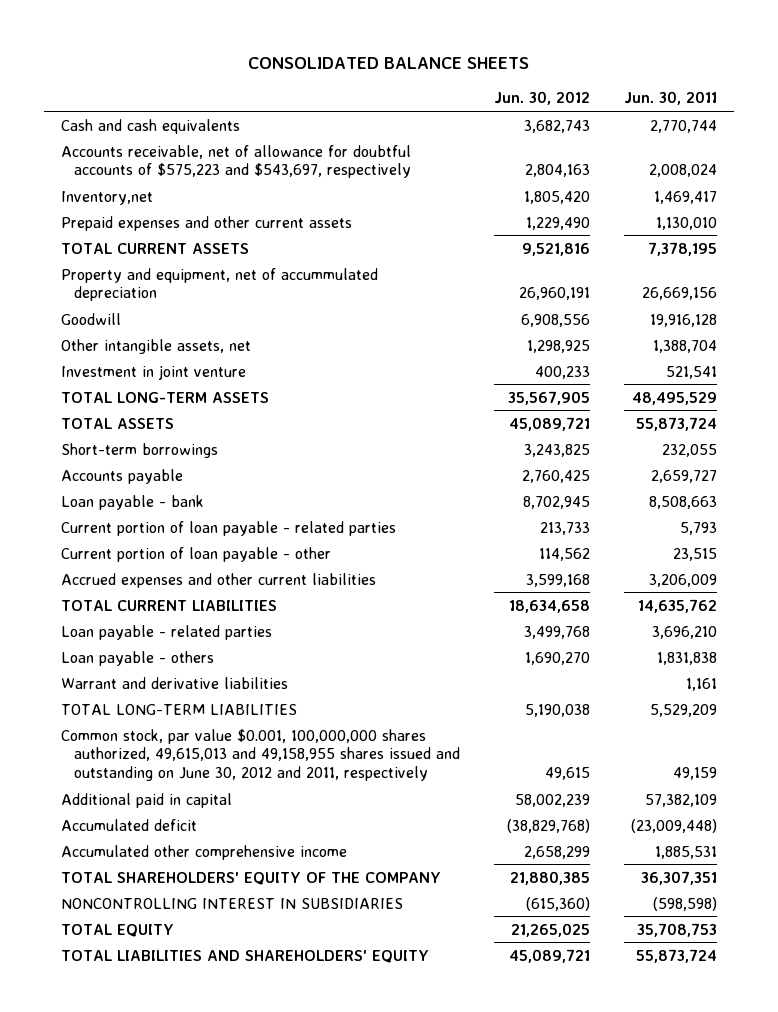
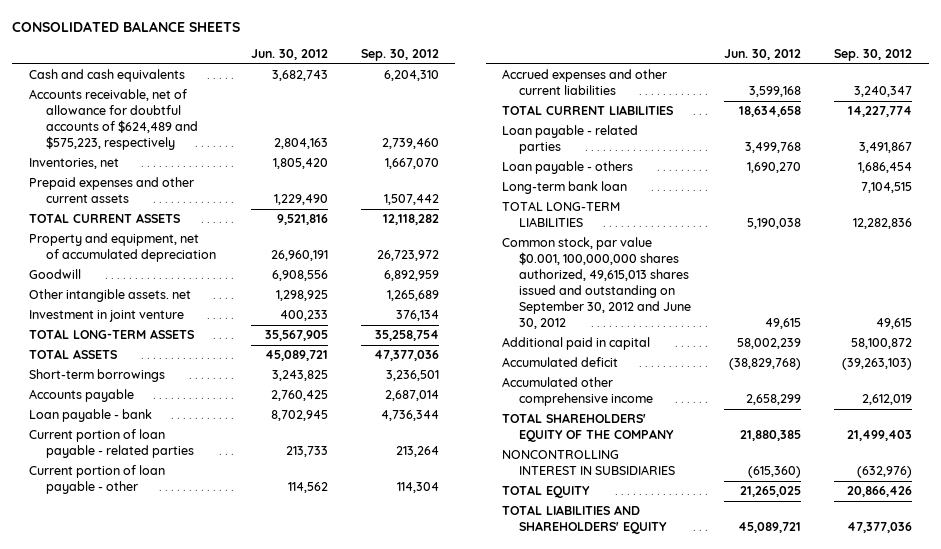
[623,91,717,106] Jun. 30, 2011 -> none
none -> [360,49,439,62] Sep. 30, 2012
[61,144,412,179] Accounts receivable, net of allowance for doubtful accounts of $575,223 and $543,697, respectively -> [28,89,198,151] Accounts receivable, net of allowance for doubtful accounts of $624,489 and $575,223, respectively
[61,190,154,205] Inventory,net -> [28,158,119,170] Inventories, net
[61,267,379,302] Property and equipment, net of accummulated depreciation -> [28,233,216,263] Property and equipment, net of accumulated depreciation
[61,338,252,354] Other intangible assets, net -> [28,289,191,303] Other intangible assets. net
[61,676,289,689] Warrant and derivative liabilities -> none
none -> [502,181,628,195] Long-term bank loan
[61,728,460,782] Common stock, par value $0.001, 100,000,000 shares authorized, 49,615,013 and 49,158,955 shares issued and outstanding on June 30, 2012 and 2011, respectively -> [502,237,692,329] Common stock, par value $0.001, 100,000,000 shares authorized, 49,615,013 shares issued and outstanding on September 30, 2012 and June 30, 2012

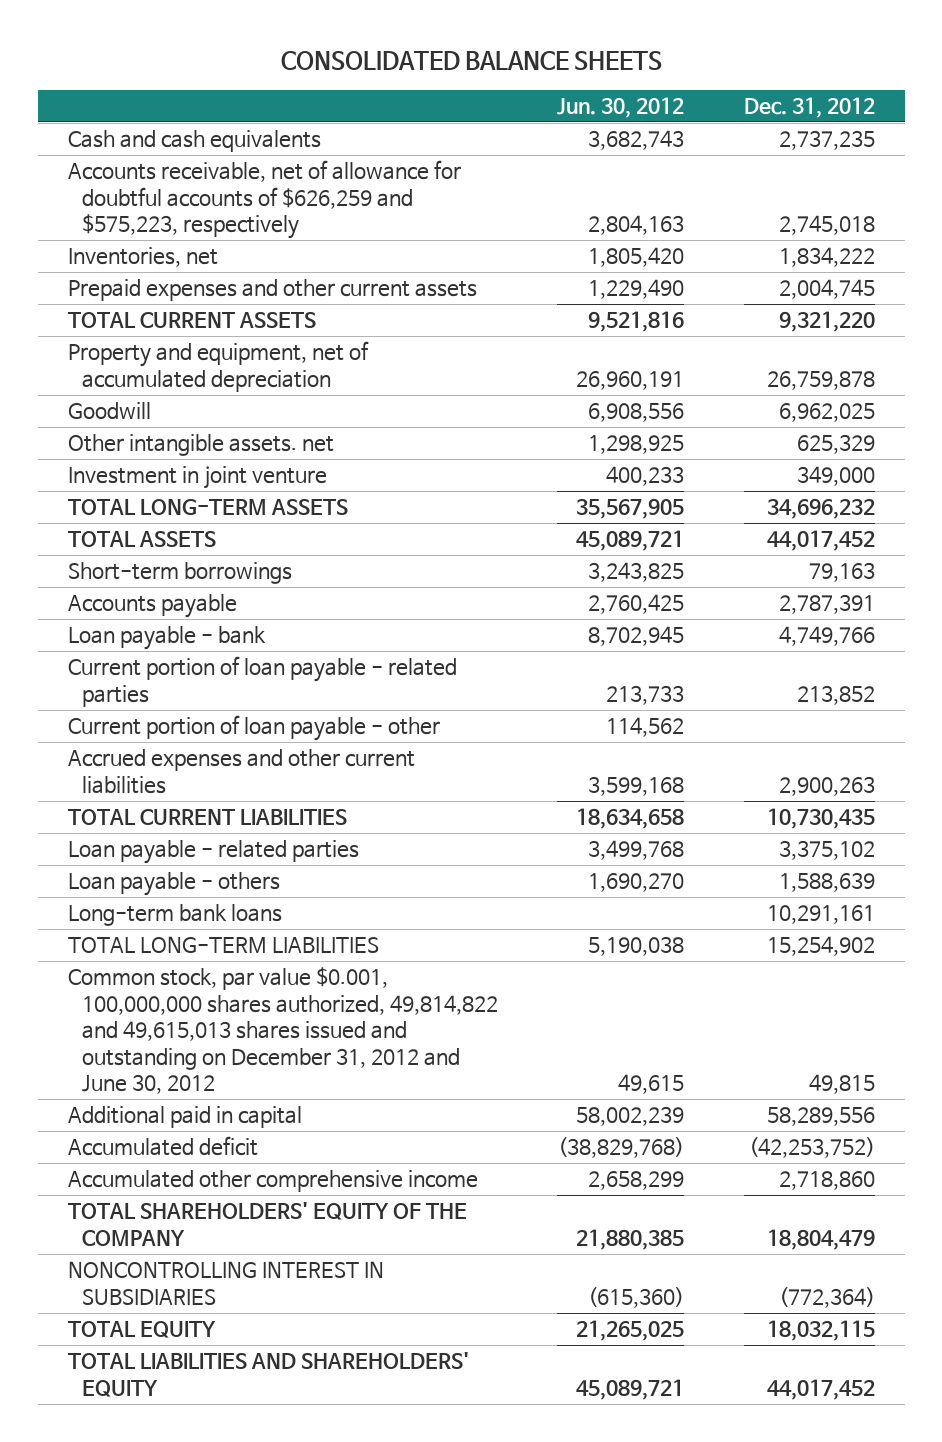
[360,49,439,62] Sep. 30, 2012 -> none
none -> [743,97,875,119] Dec. 31, 2012
[28,89,198,151] Accounts receivable, net of allowance for doubtful accounts of $624,489 and $575,223, respectively -> [67,160,461,240] Accounts receivable, net of allowance for doubtful accounts of $626,259 and $575,223, respectively
[502,181,628,195] Long-term bank loan -> [67,904,282,927] Long-term bank loans
[502,237,692,329] Common stock, par value $0.001, 100,000,000 shares authorized, 49,615,013 shares issued and outstanding on September 30, 2012 and June 30, 2012 -> [67,967,498,1095] Common stock, par value $0.001, 100,000,000 shares authorized, 49,814,822 and 49,615,013 shares issued and outstanding on December 31, 2012 and June 30, 2012

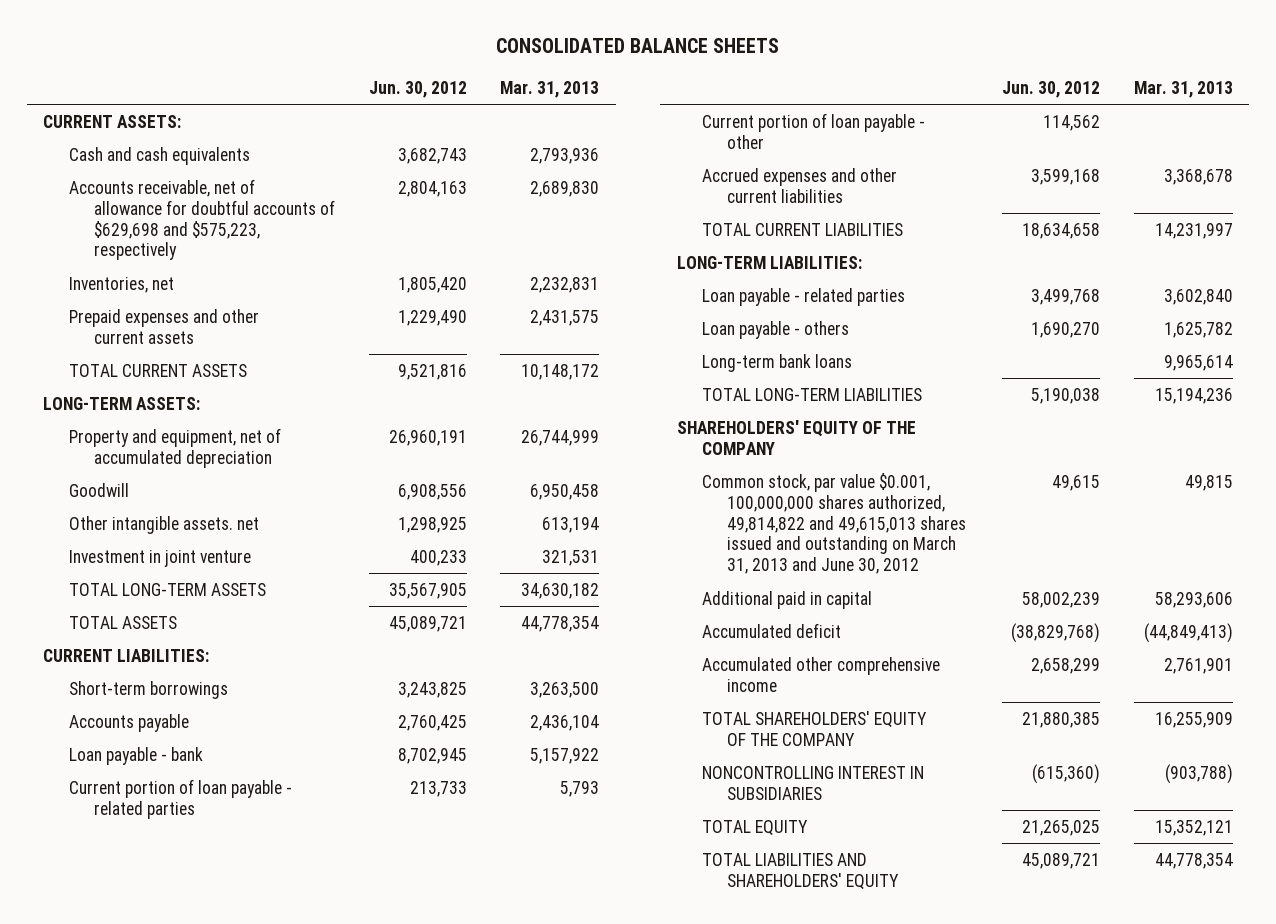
[743,97,875,119] Dec. 31, 2012 -> none
none -> [500,80,600,98] Mar. 31, 2013
none -> [43,114,182,128] CURRENT ASSETS:
[67,160,461,240] Accounts receivable, net of allowance for doubtful accounts of $626,259 and $575,223, respectively -> [68,178,335,261] Accounts receivable, net of allowance for doubtful accounts of $629,698 and $575,223, respectively
none -> [43,396,201,410] LONG-TERM ASSETS:
none -> [43,648,210,662] CURRENT LIABILITIES:
none -> [676,255,862,269] LONG-TERM LIABILITIES:
none -> [676,419,916,455] SHAREHOLDERS' EQUITY OF THE COMPANY
[67,967,498,1095] Common stock, par value $0.001, 100,000,000 shares authorized, 49,814,822 and 49,615,013 shares issued and outstanding on December 31, 2012 and June 30, 2012 -> [701,472,967,575] Common stock, par value $0.001, 100,000,000 shares authorized, 49,814,822 and 49,615,013 shares issued and outstanding on March 31, 2013 and June 30, 2012

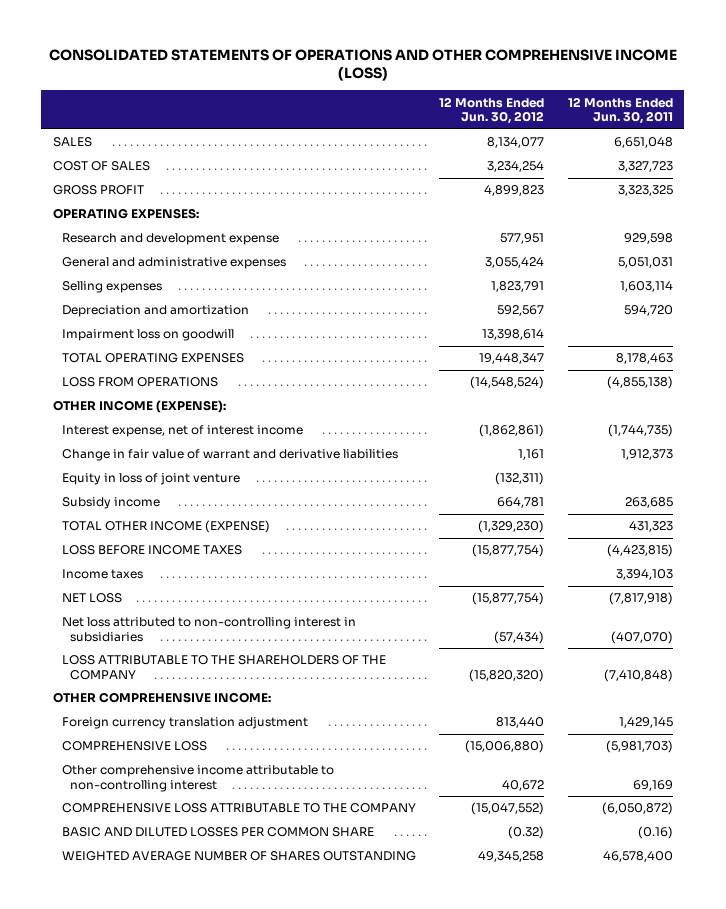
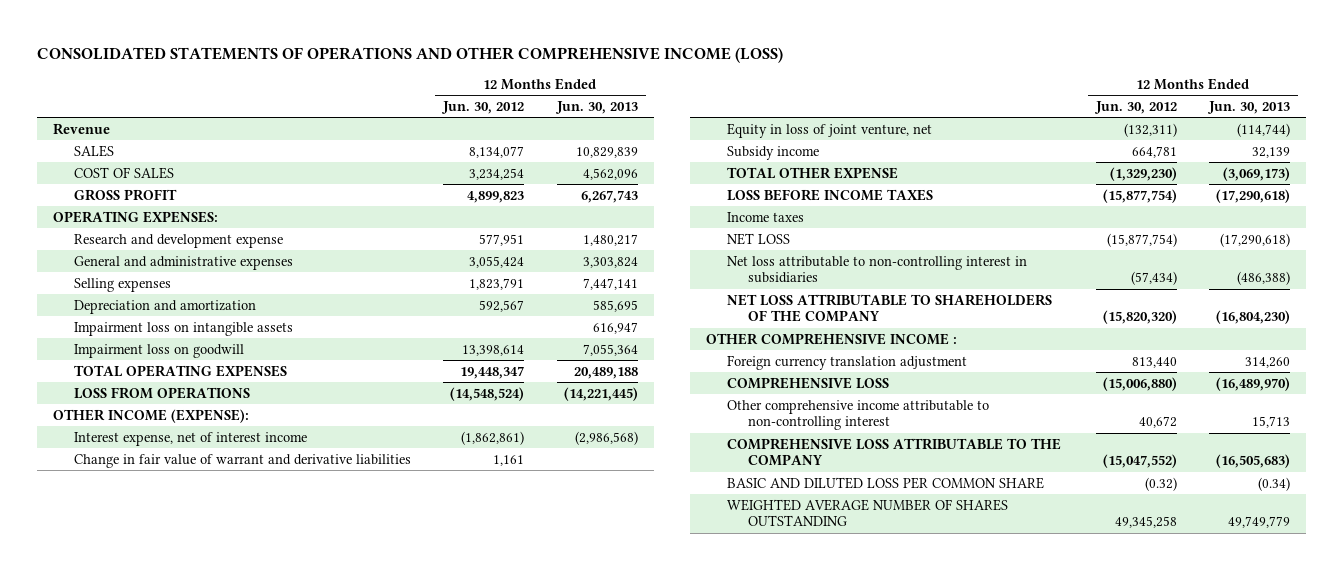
[567,96,673,125] 12 Months Ended Jun. 30, 2011 -> none
none -> [554,101,638,115] Jun. 30, 2013
none -> [52,122,110,135] Revenue
none -> [74,321,294,336] Impairment loss on intangible assets
[61,473,240,486] Equity in loss of joint venture -> [726,122,932,138] Equity in loss of joint venture, net
[61,520,270,534] TOTAL OTHER INCOME (EXPENSE) -> [726,166,898,179] TOTAL OTHER EXPENSE
[61,617,356,642] Net loss attributed to non-controlling interest in subsidiaries -> [726,255,1027,284] Net loss attributable to non-controlling interest in subsidiaries
[61,655,386,680] LOSS ATTRIBUTABLE TO THE SHAREHOLDERS OF THE COMPANY -> [726,293,1052,323] NET LOSS ATTRIBUTABLE TO SHAREHOLDERS OF THE COMPANY
[53,692,272,704] OTHER COMPREHENSIVE INCOME: -> [705,332,957,345] OTHER COMPREHENSIVE INCOME :
[61,827,374,838] BASIC AND DILUTED LOSSES PER COMMON SHARE -> [726,476,1044,489] BASIC AND DILUTED LOSS PER COMMON SHARE

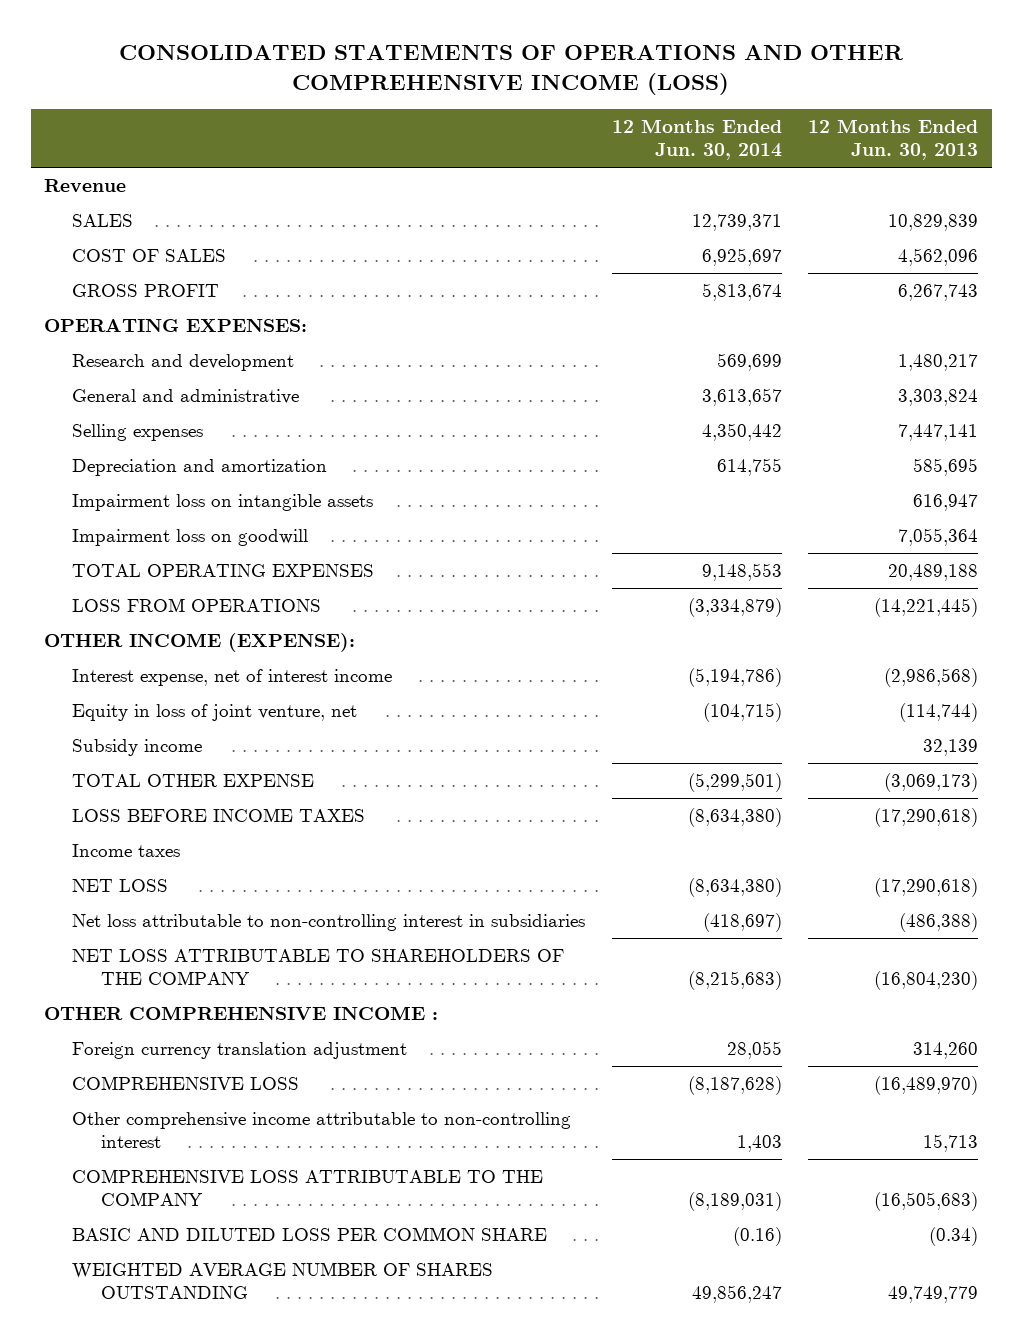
[441,101,525,115] Jun. 30, 2012 -> none
none -> [611,119,782,161] 12 Months Ended Jun. 30, 2014
[74,233,284,248] Research and development expense -> [72,354,295,372] Research and development
[74,255,294,270] General and administrative expenses -> [72,389,300,405] General and administrative
[74,453,412,468] Change in fair value of warrant and derivative liabilities -> none

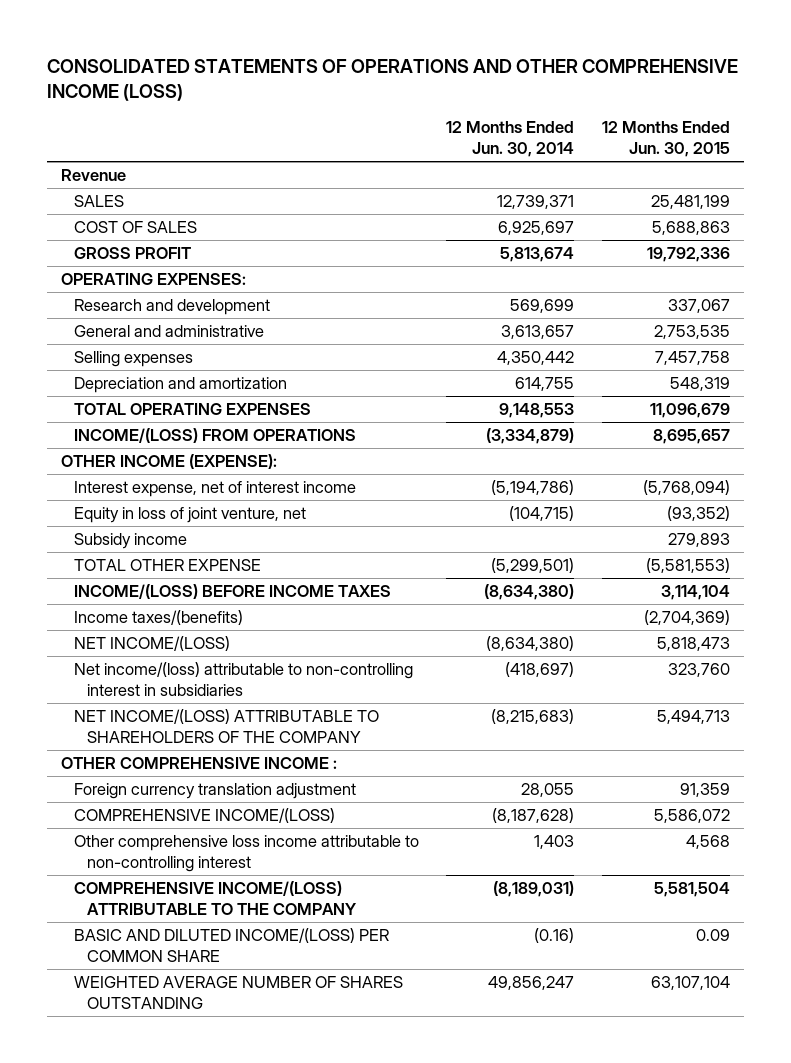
[808,119,979,161] 12 Months Ended Jun. 30, 2013 -> none
none -> [601,121,730,158] 12 Months Ended Jun. 30, 2015
[72,494,374,512] Impairment loss on intangible assets -> none
[72,529,309,547] Impairment loss on goodwill -> none
[72,598,322,613] LOSS FROM OPERATIONS -> [73,427,356,443] INCOME/(LOSS) FROM OPERATIONS
[72,808,366,823] LOSS BEFORE INCOME TAXES -> [73,583,391,599] INCOME/(LOSS) BEFORE INCOME TAXES
[72,844,181,858] Income taxes -> [73,609,243,625] Income taxes/(benefits)
[72,879,169,893] NET LOSS -> [73,635,230,651] NET INCOME/(LOSS)
[72,914,586,932] Net loss attributable to non-controlling interest in subsidiaries -> [73,661,413,696] Net income/(loss) attributable to non-controlling interest in subsidiaries
[72,949,565,986] NET LOSS ATTRIBUTABLE TO SHAREHOLDERS OF THE COMPANY -> [73,708,379,743] NET INCOME/(LOSS) ATTRIBUTABLE TO SHAREHOLDERS OF THE COMPANY
[72,1076,300,1091] COMPREHENSIVE LOSS -> [73,807,335,823] COMPREHENSIVE INCOME/(LOSS)
[72,1112,572,1149] Other comprehensive income attributable to non-controlling interest -> [73,834,419,872] Other comprehensive loss income attributable to non-controlling interest
[72,1169,544,1207] COMPREHENSIVE LOSS ATTRIBUTABLE TO THE COMPANY -> [73,880,357,915] COMPREHENSIVE INCOME/(LOSS) ATTRIBUTABLE TO THE COMPANY
[72,1227,548,1242] BASIC AND DILUTED LOSS PER COMMON SHARE -> [73,927,389,962] BASIC AND DILUTED INCOME/(LOSS) PER COMMON SHARE

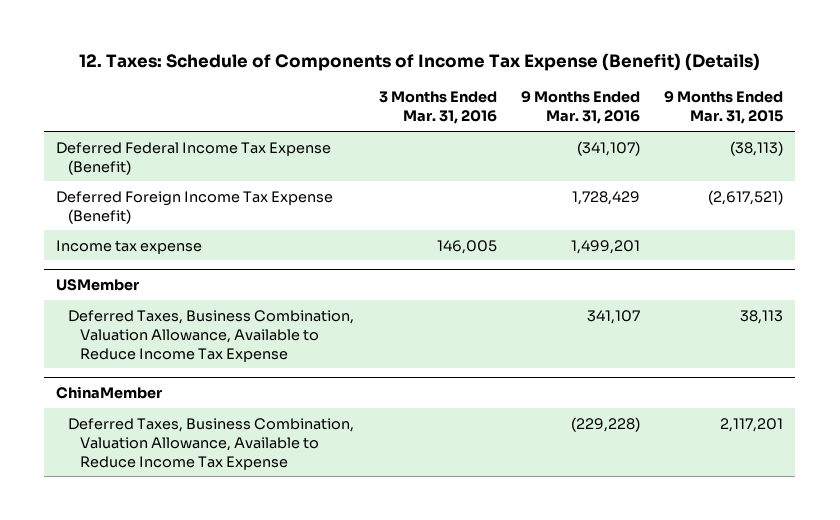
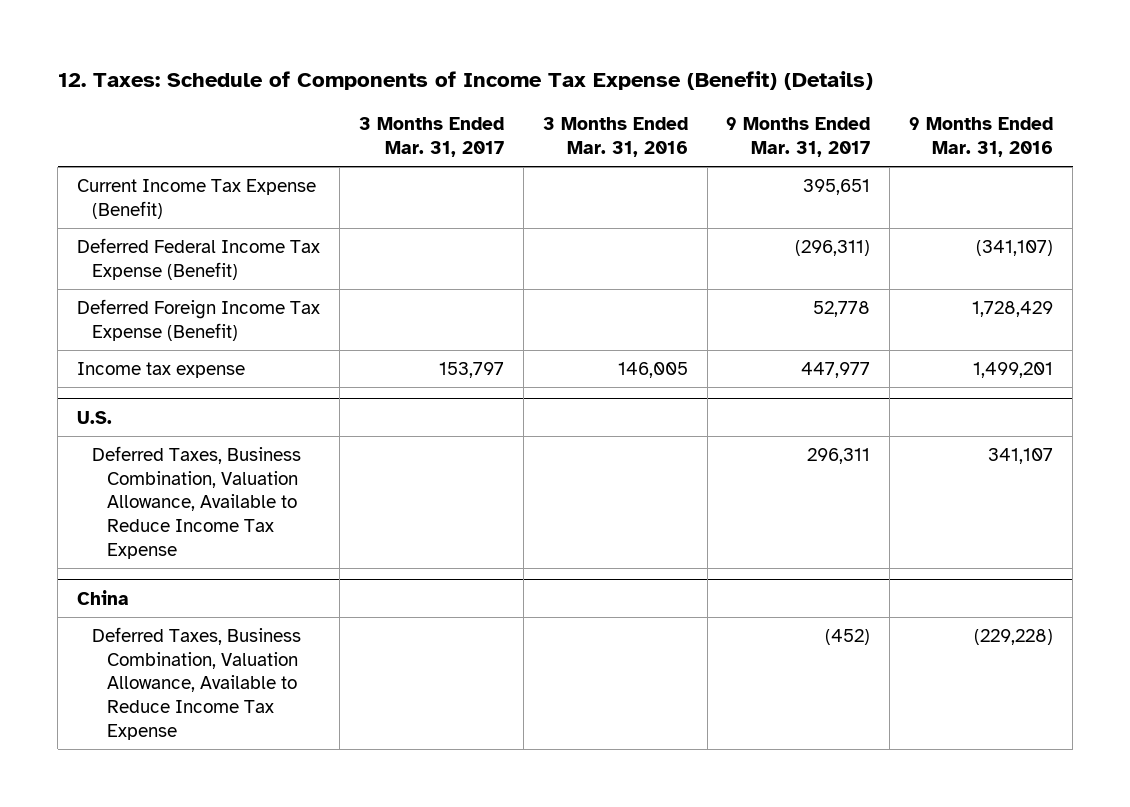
[664,91,784,125] 9 Months Ended Mar. 31, 2015 -> none
none -> [358,117,504,157] 3 Months Ended Mar. 31, 2017
none -> [726,117,871,157] 9 Months Ended Mar. 31, 2017
none -> [76,178,316,219] Current Income Tax Expense (Benefit)
[56,279,140,292] USMember -> [76,410,112,424] U.S.
[56,386,163,400] ChinaMember -> [76,589,129,605] China

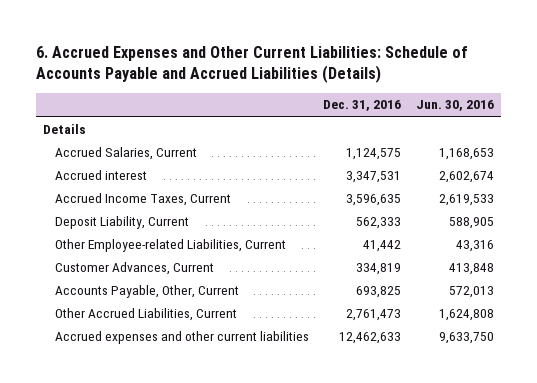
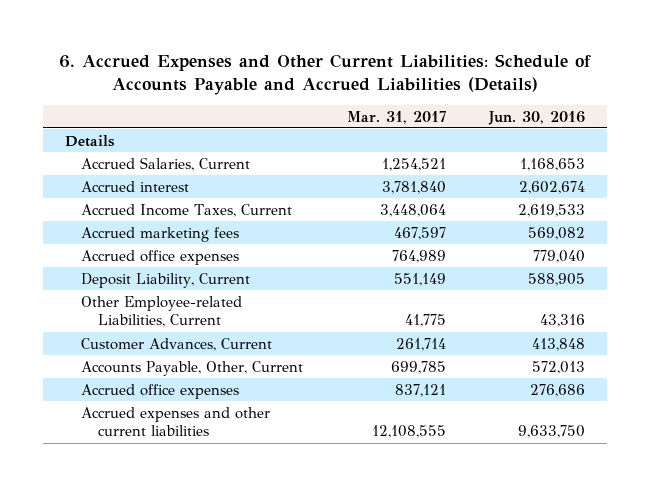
[323,100,402,112] Dec. 31, 2016 -> none
none -> [346,110,446,124] Mar. 31, 2017
none -> [81,226,240,242] Accrued marketing fees
none -> [81,249,240,265] Accrued office expenses
[54,307,237,321] Other Accrued Liabilities, Current -> none
none -> [81,383,240,399] Accrued office expenses

